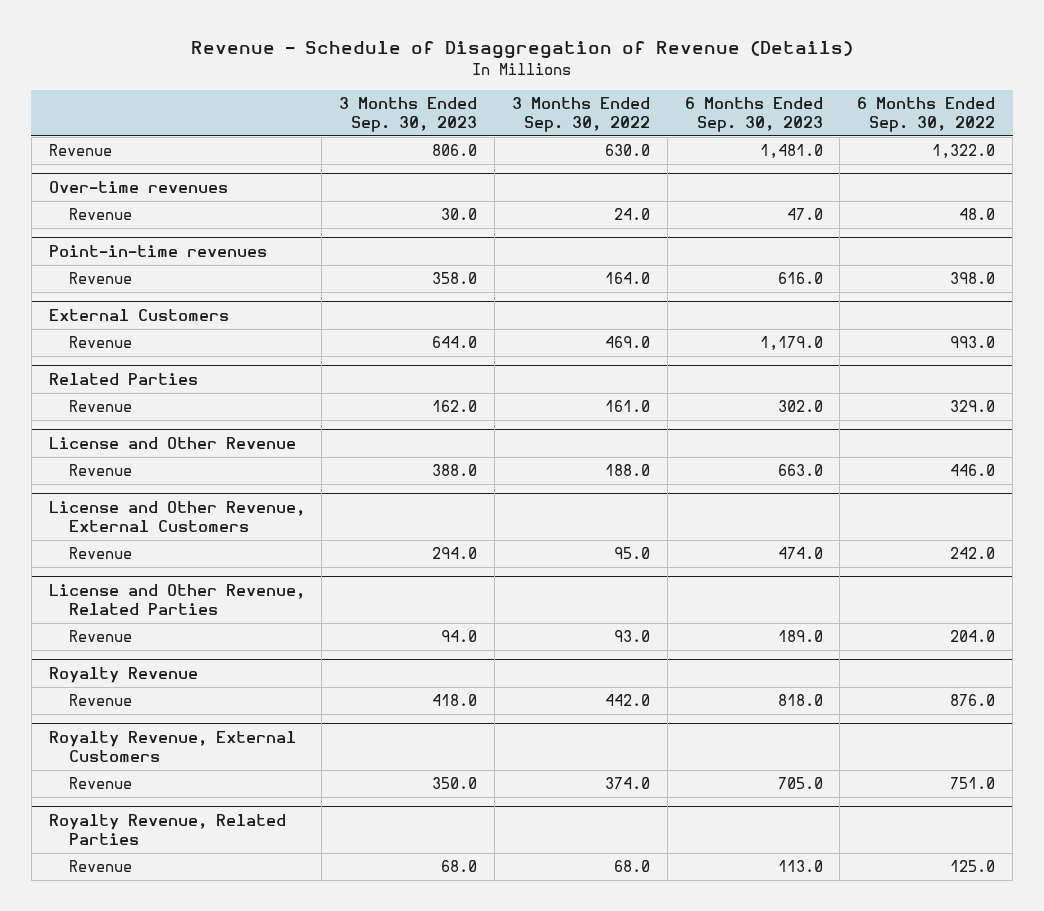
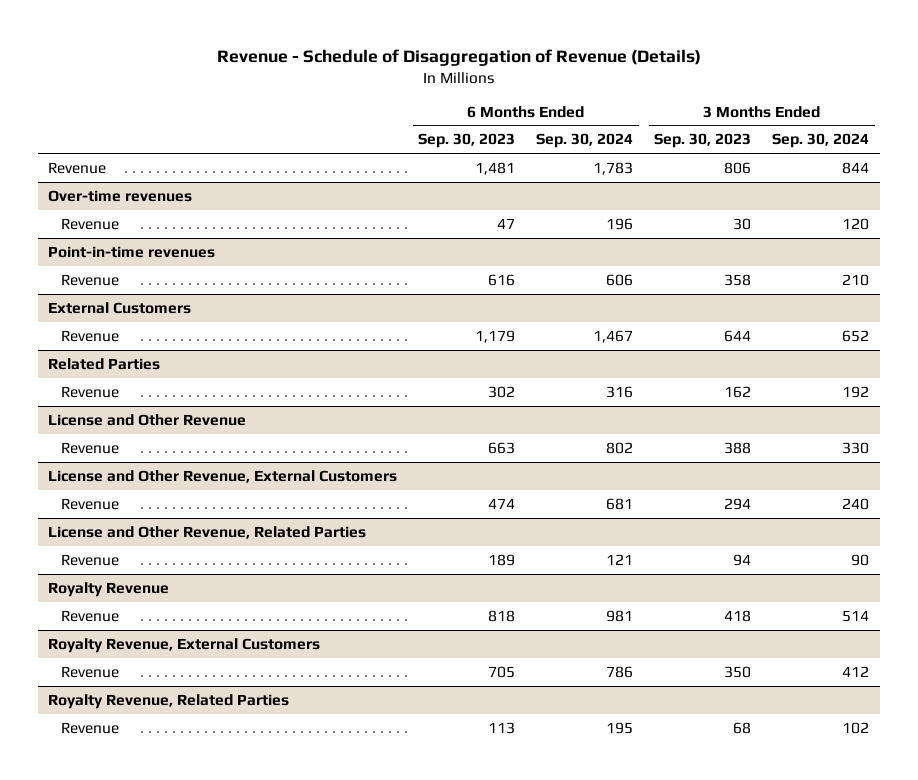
[511,96,650,133] 3 Months Ended Sep. 30, 2022 -> none
[857,96,996,133] 6 Months Ended Sep. 30, 2022 -> none
none -> [536,133,634,149] Sep. 30, 2024
none -> [772,133,870,149] Sep. 30, 2024
[432,144,478,157] 806.0 -> [724,161,752,174] 806
[759,144,823,160] 1,481.0 -> [475,161,516,175] 1,481
[441,208,478,221] 30.0 -> [733,217,752,230] 30
[786,208,823,221] 47.0 -> [497,217,516,229] 47
[432,272,478,285] 358.0 -> [724,273,752,286] 358
[777,272,823,285] 616.0 -> [488,273,516,286] 616
[432,336,478,349] 644.0 -> [724,329,752,342] 644
[759,336,823,352] 1,179.0 -> [475,329,516,343] 1,179
[432,400,478,413] 162.0 -> [724,385,752,398] 162
[777,400,823,413] 302.0 -> [488,385,516,398] 302
[432,464,478,477] 388.0 -> [724,441,752,454] 388
[777,464,823,477] 663.0 -> [488,441,516,454] 663
[432,547,478,560] 294.0 -> [724,497,752,510] 294
[777,547,823,560] 474.0 -> [488,497,516,509] 474
[441,630,478,643] 94.0 -> [733,553,752,566] 94
[777,630,823,643] 189.0 -> [488,553,516,566] 189
[432,694,478,707] 418.0 -> [724,609,752,622] 418
[777,694,823,707] 818.0 -> [488,609,516,622] 818
[432,777,478,790] 350.0 -> [724,665,752,678] 350
[777,777,823,790] 705.0 -> [488,665,516,678] 705
[441,860,478,873] 68.0 -> [733,721,752,734] 68
[777,860,823,873] 113.0 -> [488,721,516,734] 113

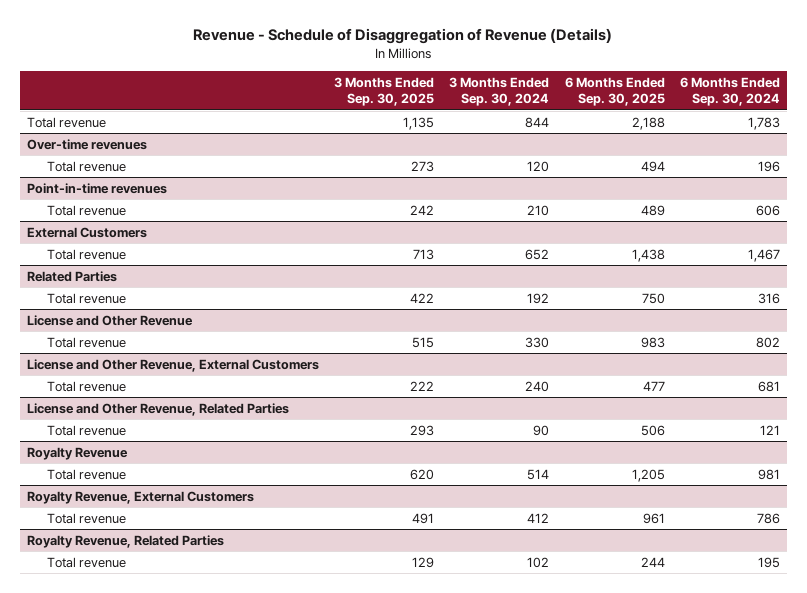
[418,133,516,149] Sep. 30, 2023 -> none
[654,133,752,149] Sep. 30, 2023 -> none
none -> [334,76,435,107] 3 Months Ended Sep. 30, 2025
none -> [564,76,665,107] 6 Months Ended Sep. 30, 2025
[48,161,107,174] Revenue -> [27,116,107,128] Total revenue
[60,217,119,230] Revenue -> [46,160,126,172] Total revenue
[60,273,119,286] Revenue -> [46,204,126,216] Total revenue
[60,329,119,342] Revenue -> [46,248,126,260] Total revenue
[60,385,119,398] Revenue -> [46,292,126,304] Total revenue
[60,441,119,454] Revenue -> [46,336,126,348] Total revenue
[60,497,119,510] Revenue -> [46,380,126,392] Total revenue
[60,553,119,566] Revenue -> [46,424,126,436] Total revenue
[60,609,119,622] Revenue -> [46,468,126,480] Total revenue
[60,665,119,678] Revenue -> [46,512,126,524] Total revenue
[60,721,119,734] Revenue -> [46,556,126,568] Total revenue

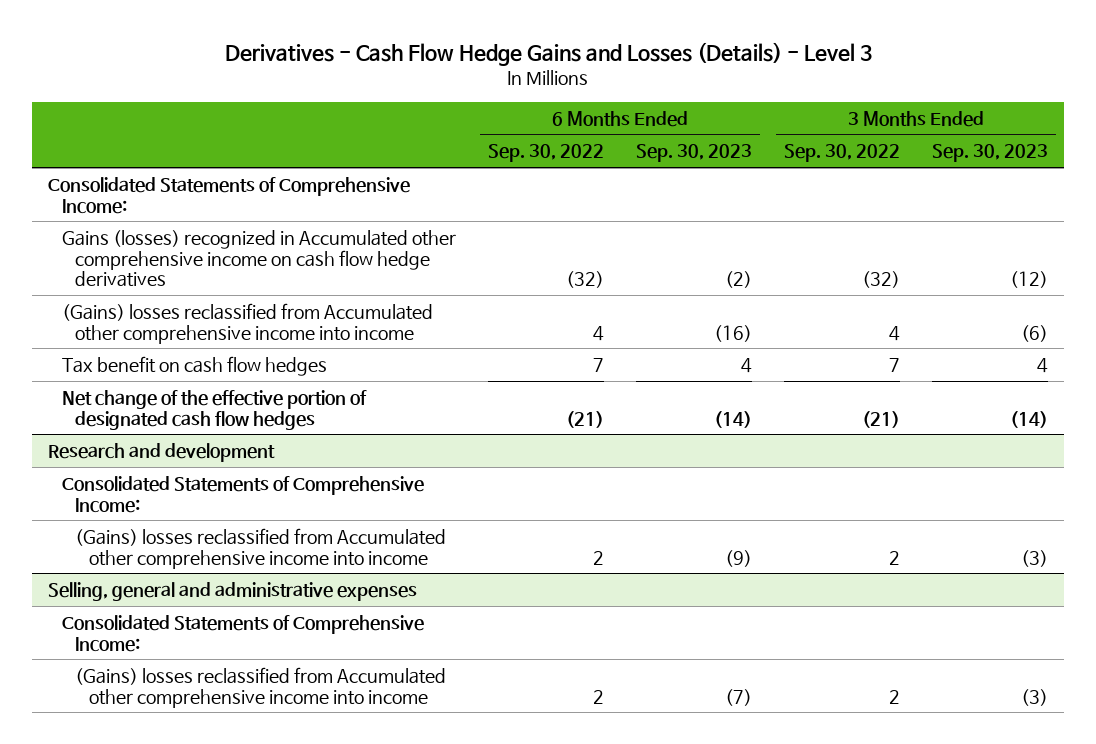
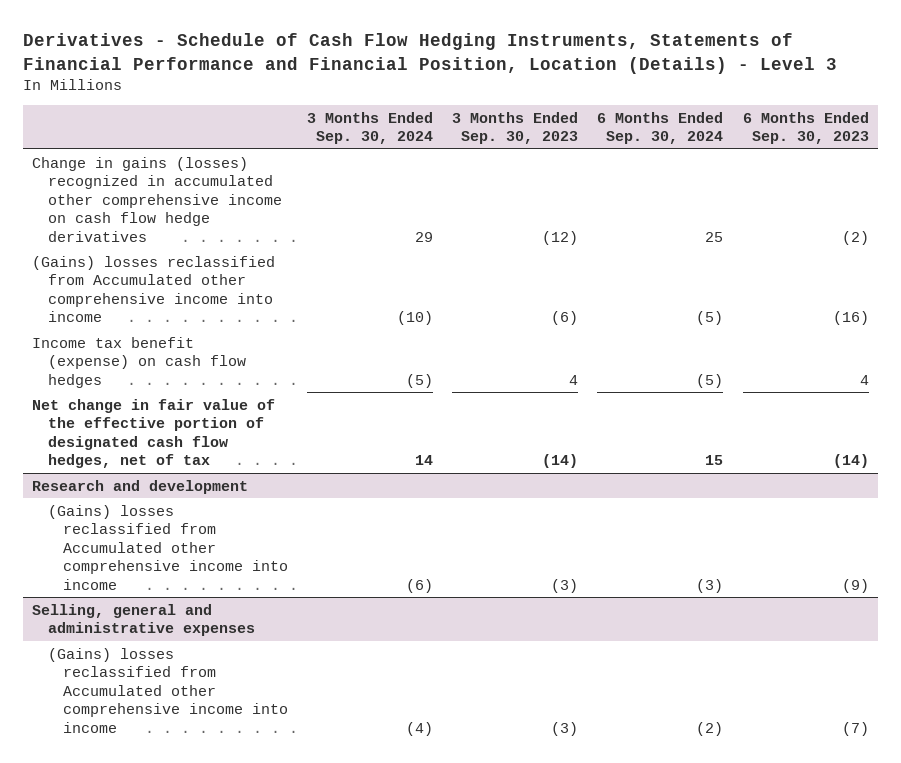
[225,41,873,66] Derivatives - Cash Flow Hedge Gains and Losses (Details) - Level 3 -> [22,33,837,74] Derivatives - Schedule of Cash Flow Hedging Instruments, Statements of Financial Performance and Financial Position, Location (Details) - Level 3
[487,144,604,163] Sep. 30, 2022 -> none
[783,144,900,163] Sep. 30, 2022 -> none
none -> [307,111,434,145] 3 Months Ended Sep. 30, 2024
none -> [597,111,724,145] 6 Months Ended Sep. 30, 2024
[48,176,411,214] Consolidated Statements of Comprehensive Income: -> none
[61,229,456,288] Gains (losses) recognized in Accumulated other comprehensive income on cash flow hedge derivatives -> [32,156,282,242] Change in gains (losses) recognized in accumulated other comprehensive income on cash flow hedge derivatives
[61,355,327,376] Tax benefit on cash flow hedges -> [32,336,246,388] Income tax benefit (expense) on cash flow hedges
[61,389,367,430] Net change of the effective portion of designated cash flow hedges -> [32,398,276,469] Net change in fair value of the effective portion of designated cash flow hedges, net of tax
[61,475,424,513] Consolidated Statements of Comprehensive Income: -> none
[61,614,424,652] Consolidated Statements of Comprehensive Income: -> none

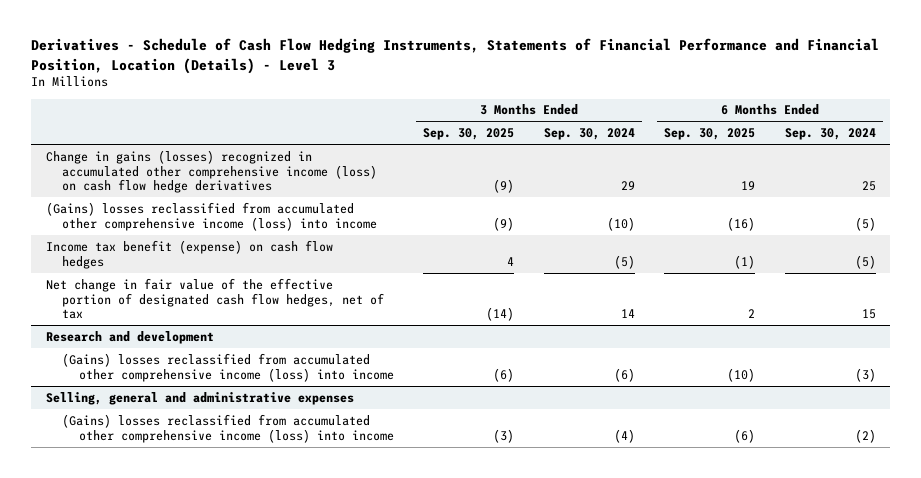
[452,111,579,145] 3 Months Ended Sep. 30, 2023 -> none
[742,111,869,145] 6 Months Ended Sep. 30, 2023 -> none
none -> [423,128,515,141] Sep. 30, 2025
none -> [664,128,756,141] Sep. 30, 2025
[32,156,282,242] Change in gains (losses) recognized in accumulated other comprehensive income on cash flow hedge derivatives -> [45,149,378,194] Change in gains (losses) recognized in accumulated other comprehensive income (loss) on cash flow hedge derivatives
[32,255,276,323] (Gains) losses reclassified from Accumulated other comprehensive income into income -> [45,201,378,231] (Gains) losses reclassified from accumulated other comprehensive income (loss) into income
[47,504,289,590] (Gains) losses reclassified from Accumulated other comprehensive income into income -> [62,352,394,382] (Gains) losses reclassified from accumulated other comprehensive income (loss) into income
[47,647,289,733] (Gains) losses reclassified from Accumulated other comprehensive income into income -> [62,413,394,443] (Gains) losses reclassified from accumulated other comprehensive income (loss) into income

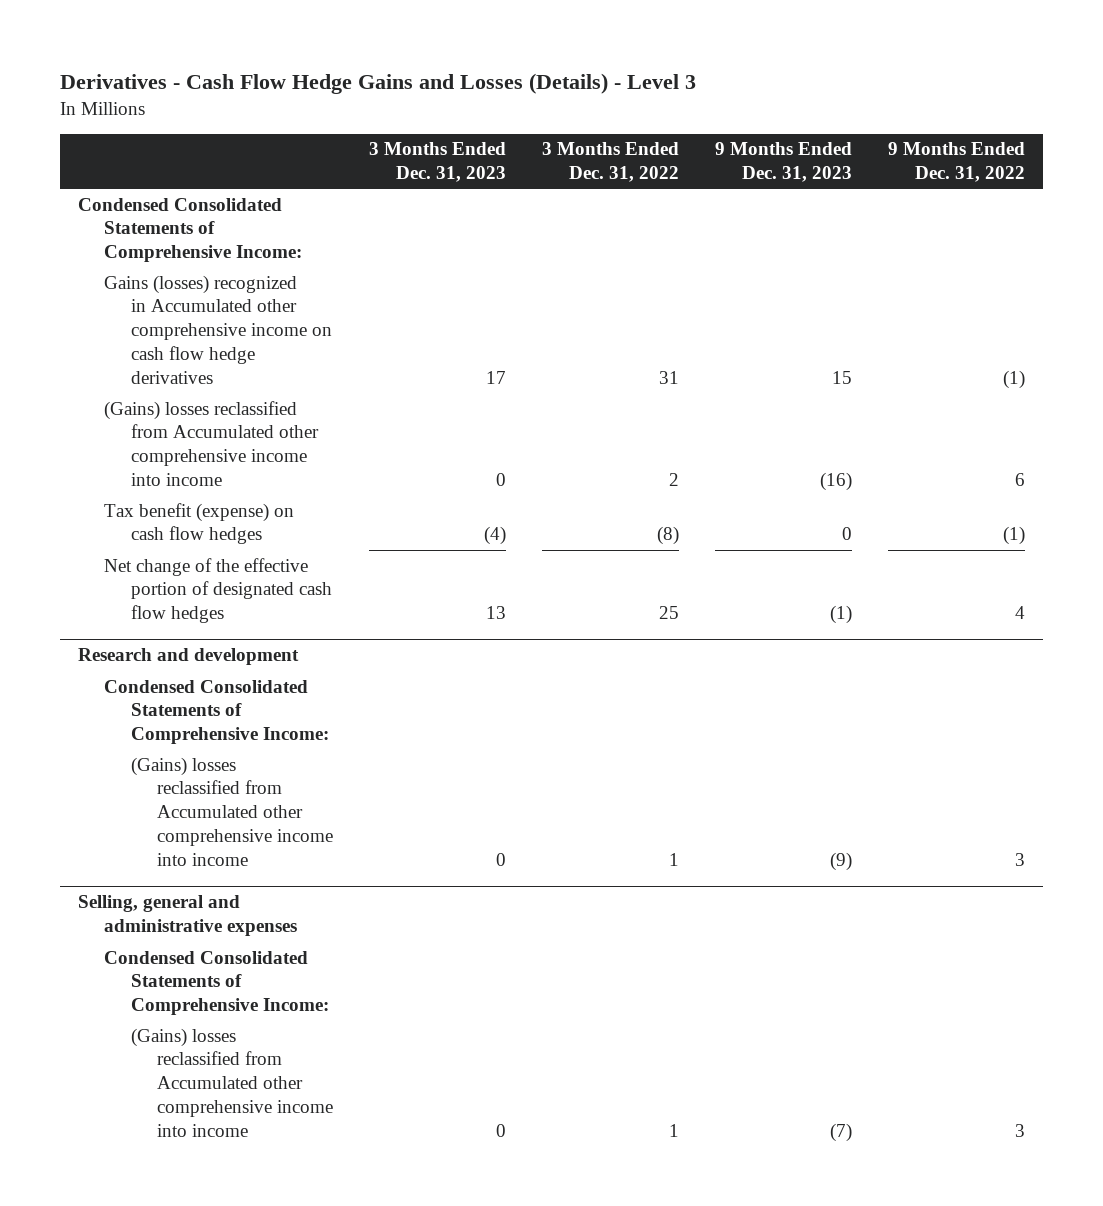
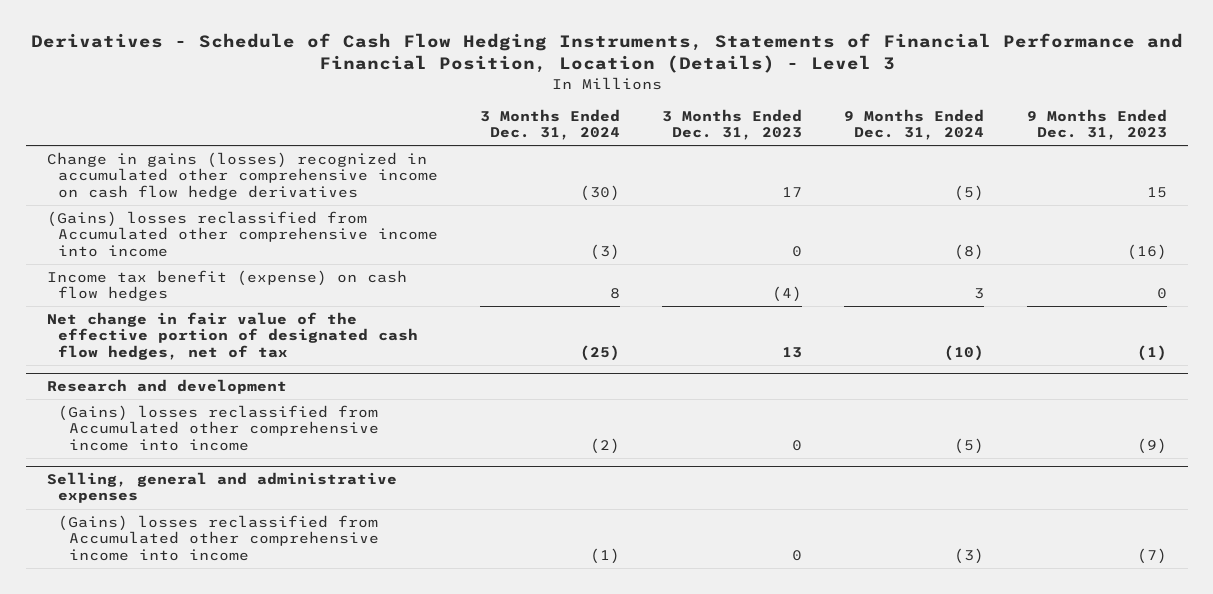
[59,73,696,95] Derivatives - Cash Flow Hedge Gains and Losses (Details) - Level 3 -> [30,33,1183,74] Derivatives - Schedule of Cash Flow Hedging Instruments, Statements of Financial Performance and Financial Position, Location (Details) - Level 3
[542,142,680,182] 3 Months Ended Dec. 31, 2022 -> none
[888,142,1026,182] 9 Months Ended Dec. 31, 2022 -> none
none -> [480,108,621,141] 3 Months Ended Dec. 31, 2024
none -> [844,108,985,141] 9 Months Ended Dec. 31, 2024
[77,197,303,263] Condensed Consolidated Statements of Comprehensive Income: -> none
[104,274,332,384] Gains (losses) recognized in Accumulated other comprehensive income on cash flow hedge derivatives -> [46,151,438,200] Change in gains (losses) recognized in accumulated other comprehensive income on cash flow hedge derivatives
[104,502,295,545] Tax benefit (expense) on cash flow hedges -> [46,269,407,302] Income tax benefit (expense) on cash flow hedges
[104,557,332,624] Net change of the effective portion of designated cash flow hedges -> [46,311,418,360] Net change in fair value of the effective portion of designated cash flow hedges, net of tax
[104,679,329,745] Condensed Consolidated Statements of Comprehensive Income: -> none
[104,950,329,1016] Condensed Consolidated Statements of Comprehensive Income: -> none

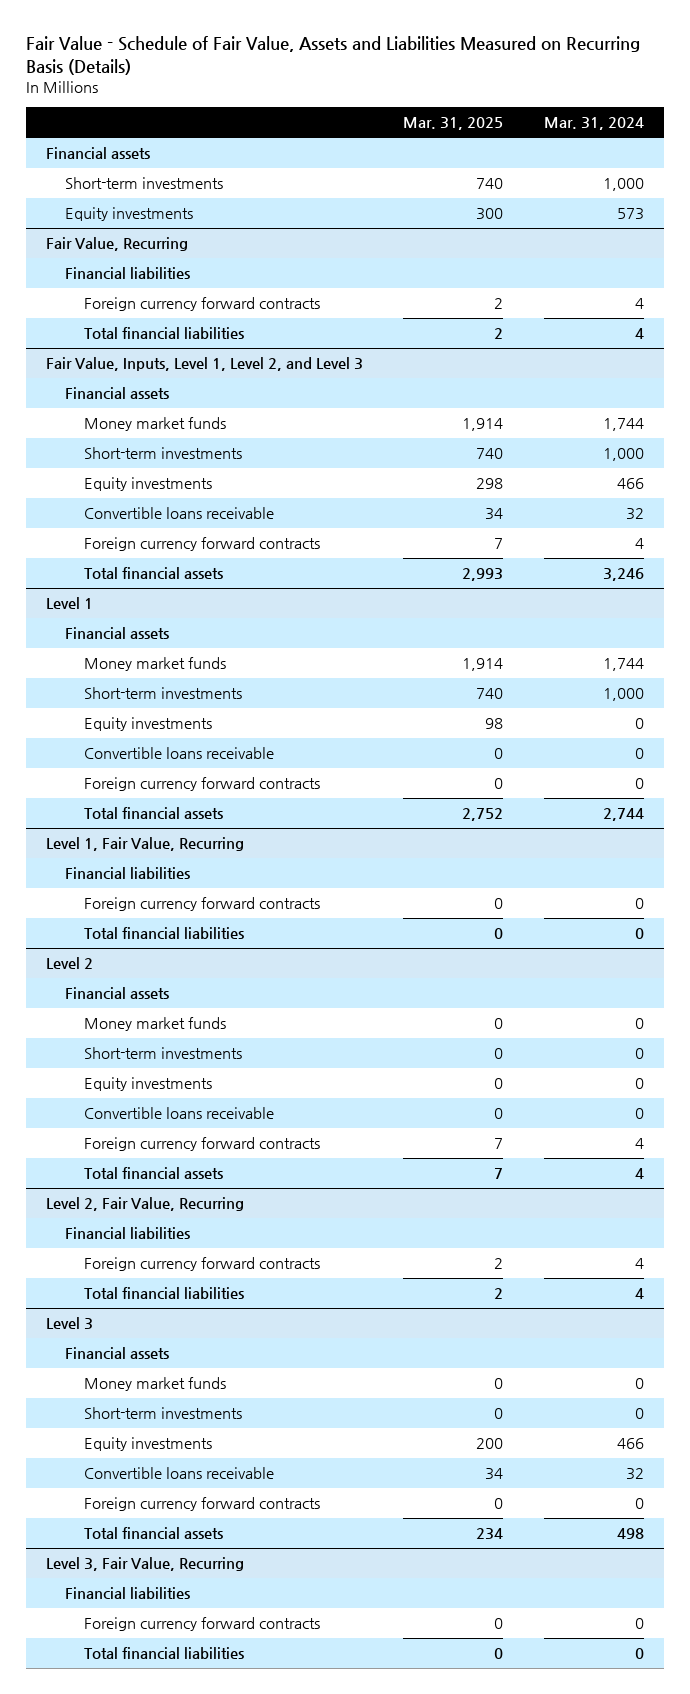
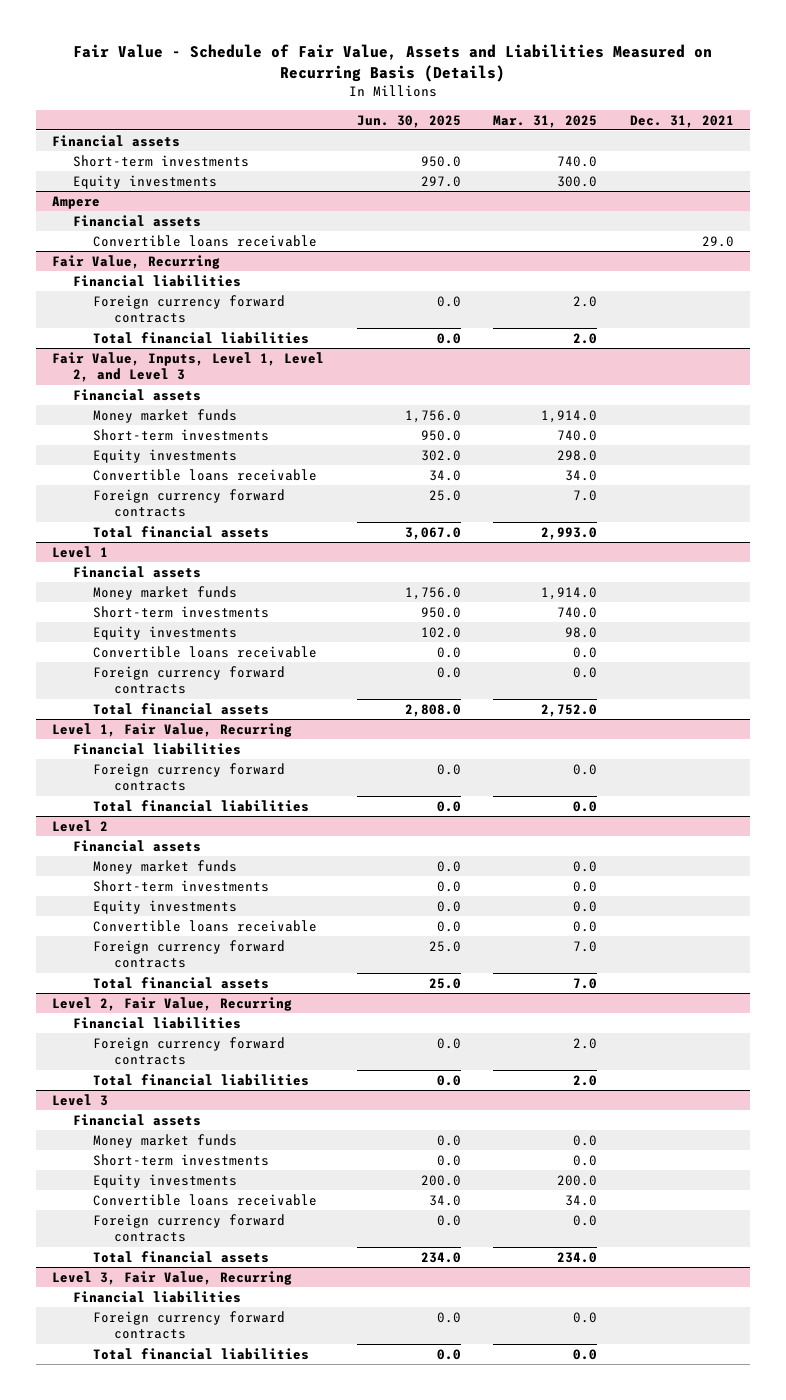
[543,117,644,131] Mar. 31, 2024 -> none
none -> [356,114,461,128] Jun. 30, 2025
none -> [629,114,734,128] Dec. 31, 2021
[476,178,504,190] 740 -> [557,155,598,167] 740.0
[476,208,504,221] 300 -> [557,175,598,187] 300.0
none -> [52,195,101,209] Ampere
none -> [72,214,201,227] Financial assets
none -> [93,234,318,247] Convertible loans receivable
[494,298,504,310] 2 -> [573,295,598,307] 2.0
[494,328,504,340] 2 -> [573,332,598,344] 2.0
[462,418,504,432] 1,914 -> [541,409,598,423] 1,914.0
[476,448,504,460] 740 -> [557,429,598,441] 740.0
[476,478,504,490] 298 -> [557,449,598,461] 298.0
[485,508,504,521] 34 -> [565,469,598,481] 34.0
[494,538,504,550] 7 -> [573,489,598,501] 7.0
[462,568,504,582] 2,993 -> [541,526,598,540] 2,993.0
[462,658,504,672] 1,914 -> [541,586,598,600] 1,914.0
[476,688,504,700] 740 -> [557,606,598,618] 740.0
[485,718,504,730] 98 -> [565,626,598,638] 98.0
[494,748,504,760] 0 -> [573,646,598,658] 0.0
[494,778,504,790] 0 -> [573,666,598,678] 0.0
[462,808,504,822] 2,752 -> [541,703,598,717] 2,752.0
[494,898,504,910] 0 -> [573,763,598,775] 0.0
[494,928,504,940] 0 -> [573,800,598,812] 0.0
[494,1018,504,1030] 0 -> [573,860,598,872] 0.0
[494,1048,504,1060] 0 -> [573,880,598,892] 0.0
[494,1078,504,1090] 0 -> [573,900,598,912] 0.0
[494,1108,504,1120] 0 -> [573,920,598,932] 0.0
[494,1138,504,1150] 7 -> [573,940,598,952] 7.0
[494,1168,504,1180] 7 -> [573,977,598,989] 7.0
[494,1258,504,1270] 2 -> [573,1037,598,1049] 2.0
[494,1288,504,1300] 2 -> [573,1074,598,1086] 2.0
[494,1378,504,1390] 0 -> [573,1134,598,1146] 0.0
[494,1408,504,1420] 0 -> [573,1154,598,1166] 0.0
[476,1438,504,1450] 200 -> [557,1174,598,1186] 200.0
[485,1468,504,1481] 34 -> [565,1194,598,1206] 34.0
[494,1498,504,1510] 0 -> [573,1214,598,1226] 0.0
[476,1528,504,1540] 234 -> [557,1251,598,1263] 234.0
[494,1618,504,1630] 0 -> [573,1311,598,1323] 0.0
[494,1648,504,1660] 0 -> [573,1348,598,1360] 0.0

